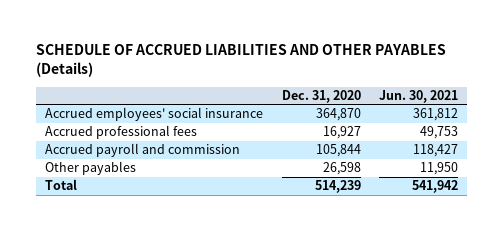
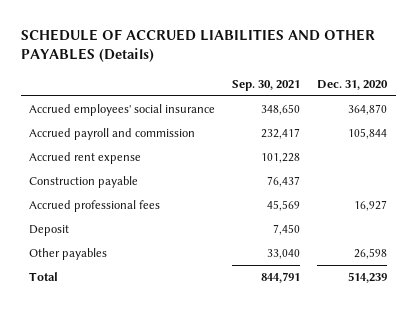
[379,89,459,103] Jun. 30, 2021 -> none
none -> [232,79,301,91] Sep. 30, 2021
none -> [29,152,142,165] Accrued rent expense
none -> [29,176,139,189] Construction payable
[45,125,198,140] Accrued professional fees -> [29,200,161,213] Accrued professional fees
none -> [29,225,70,237] Deposit

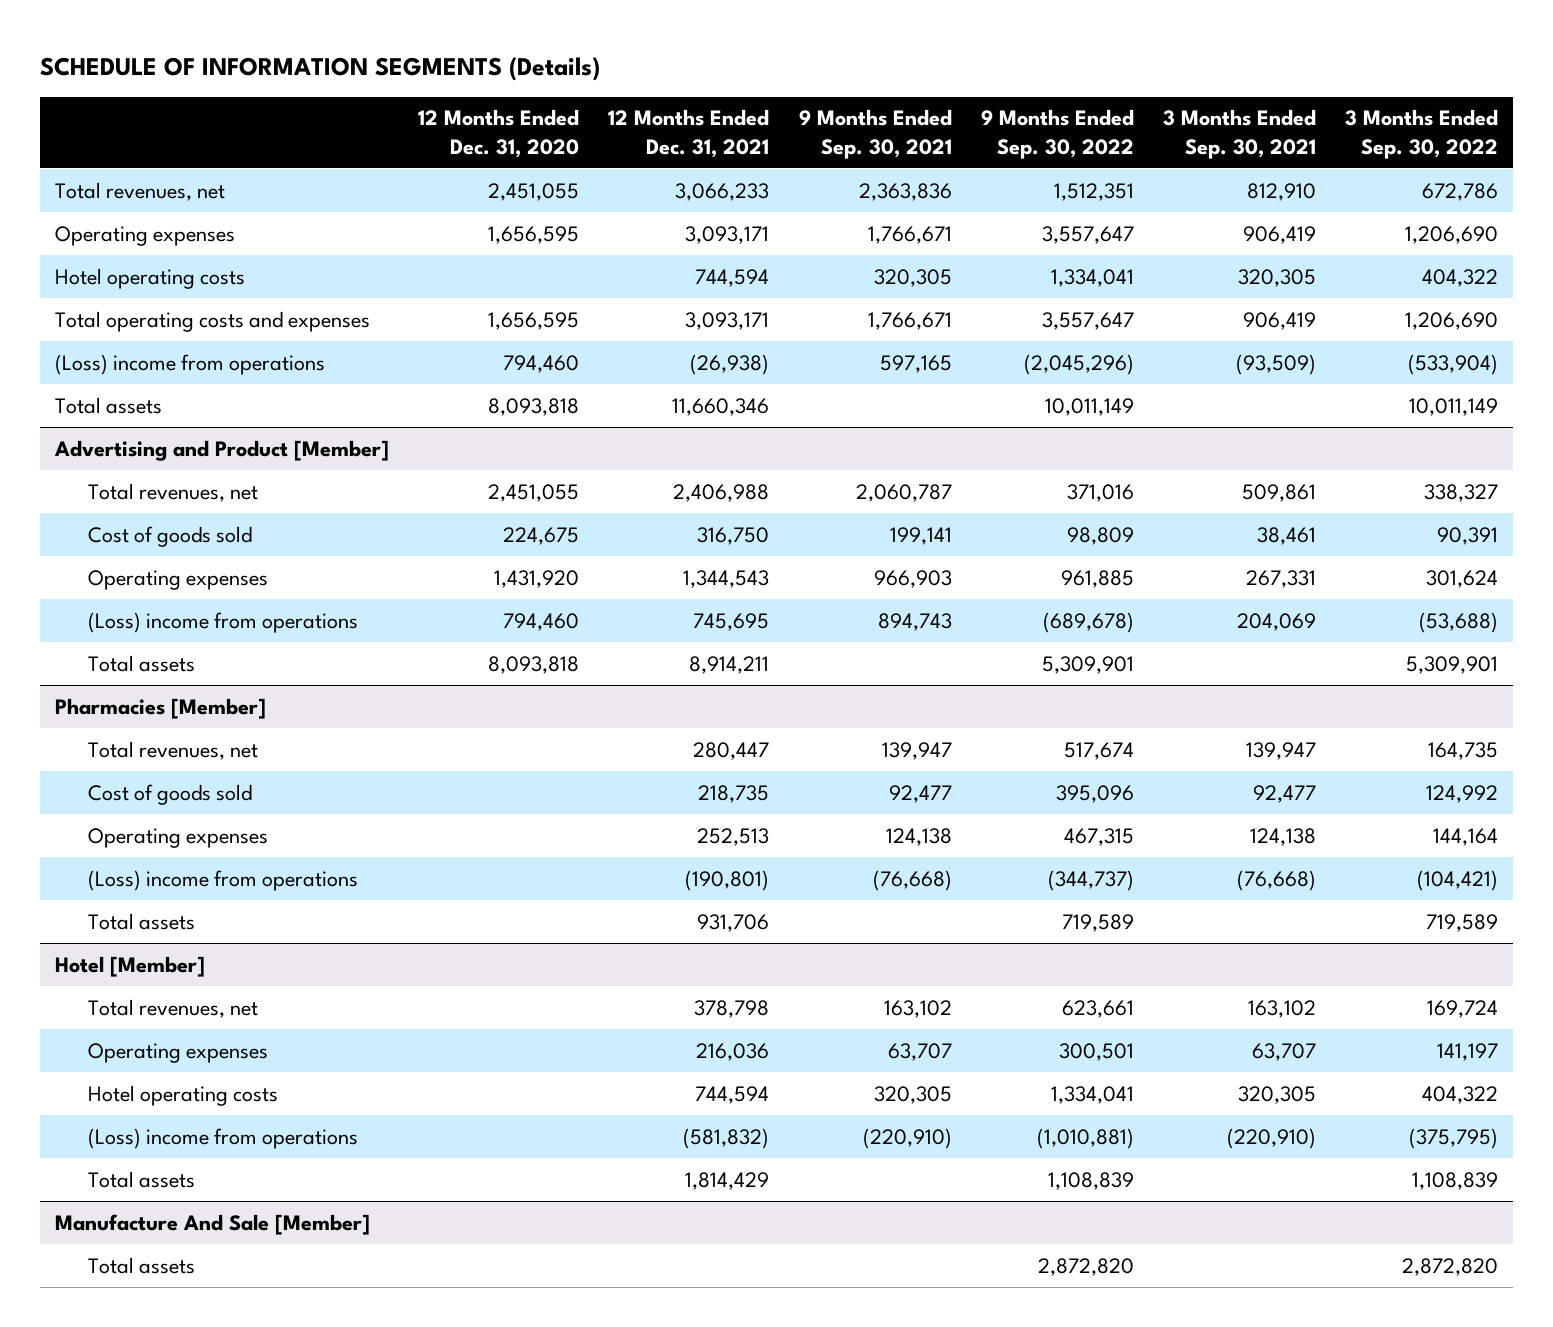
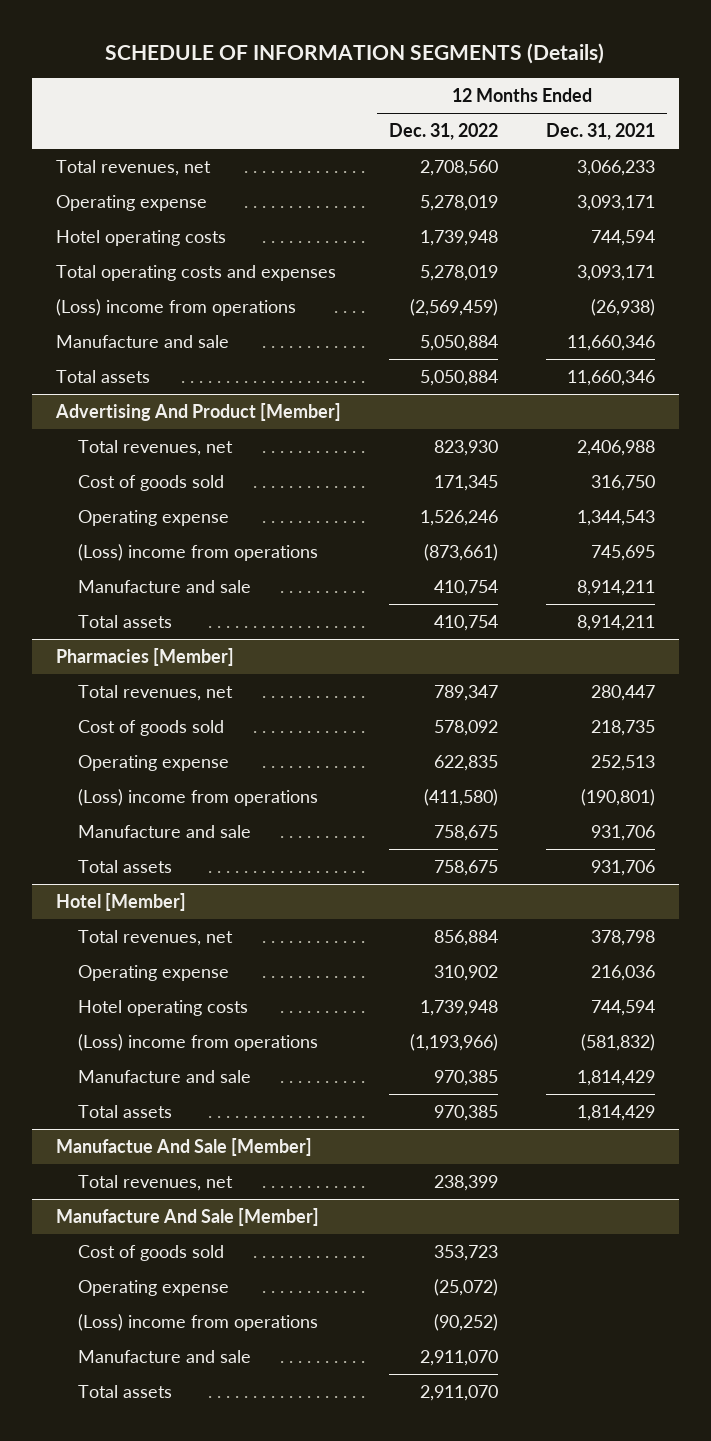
[418,109,580,158] 12 Months Ended Dec. 31, 2020 -> none
[798,109,952,159] 9 Months Ended Sep. 30, 2021 -> none
[980,109,1134,159] 9 Months Ended Sep. 30, 2022 -> none
[1162,109,1316,159] 3 Months Ended Sep. 30, 2021 -> none
[1345,109,1499,159] 3 Months Ended Sep. 30, 2022 -> none
none -> [388,123,498,141] Dec. 31, 2022
[54,225,235,246] Operating expenses -> [56,195,208,212] Operating expense
none -> [56,335,230,349] Manufacture and sale
[53,439,389,461] Advertising and Product [Member] -> [55,403,342,422] Advertising And Product [Member]
[87,569,268,590] Operating expenses -> [77,510,229,527] Operating expense
none -> [77,580,251,594] Manufacture and sale
[87,827,268,848] Operating expenses -> [77,755,229,772] Operating expense
none -> [77,825,251,839] Manufacture and sale
[87,1042,268,1063] Operating expenses -> [77,965,229,982] Operating expense
none -> [77,1070,251,1084] Manufacture and sale
none -> [56,1138,313,1157] Manufactue And Sale [Member]
none -> [77,1175,233,1192] Total revenues, net
none -> [77,1245,224,1262] Cost of goods sold
none -> [77,1280,229,1297] Operating expense
none -> [77,1314,318,1332] (Loss) income from operations
none -> [77,1350,251,1364] Manufacture and sale

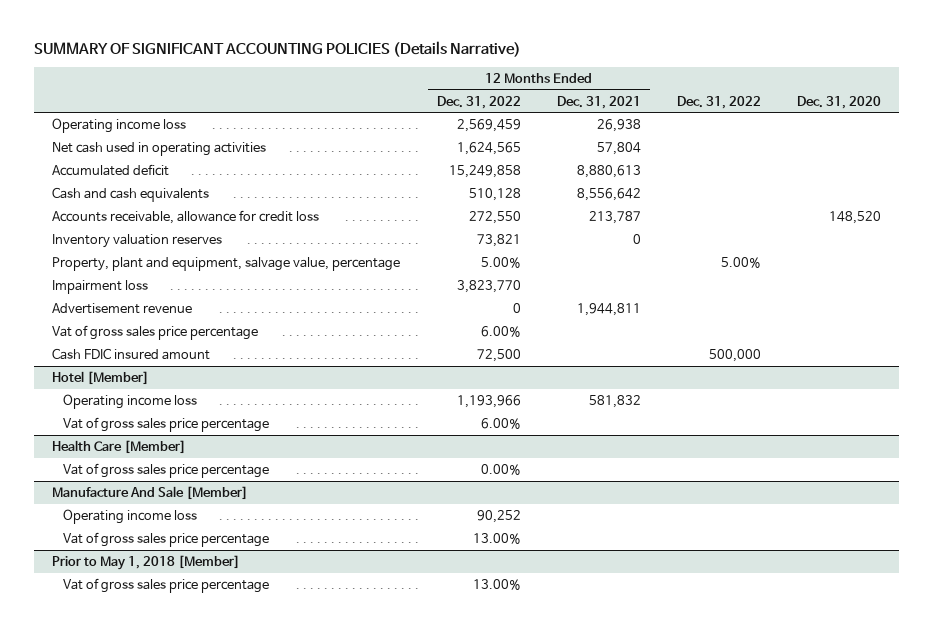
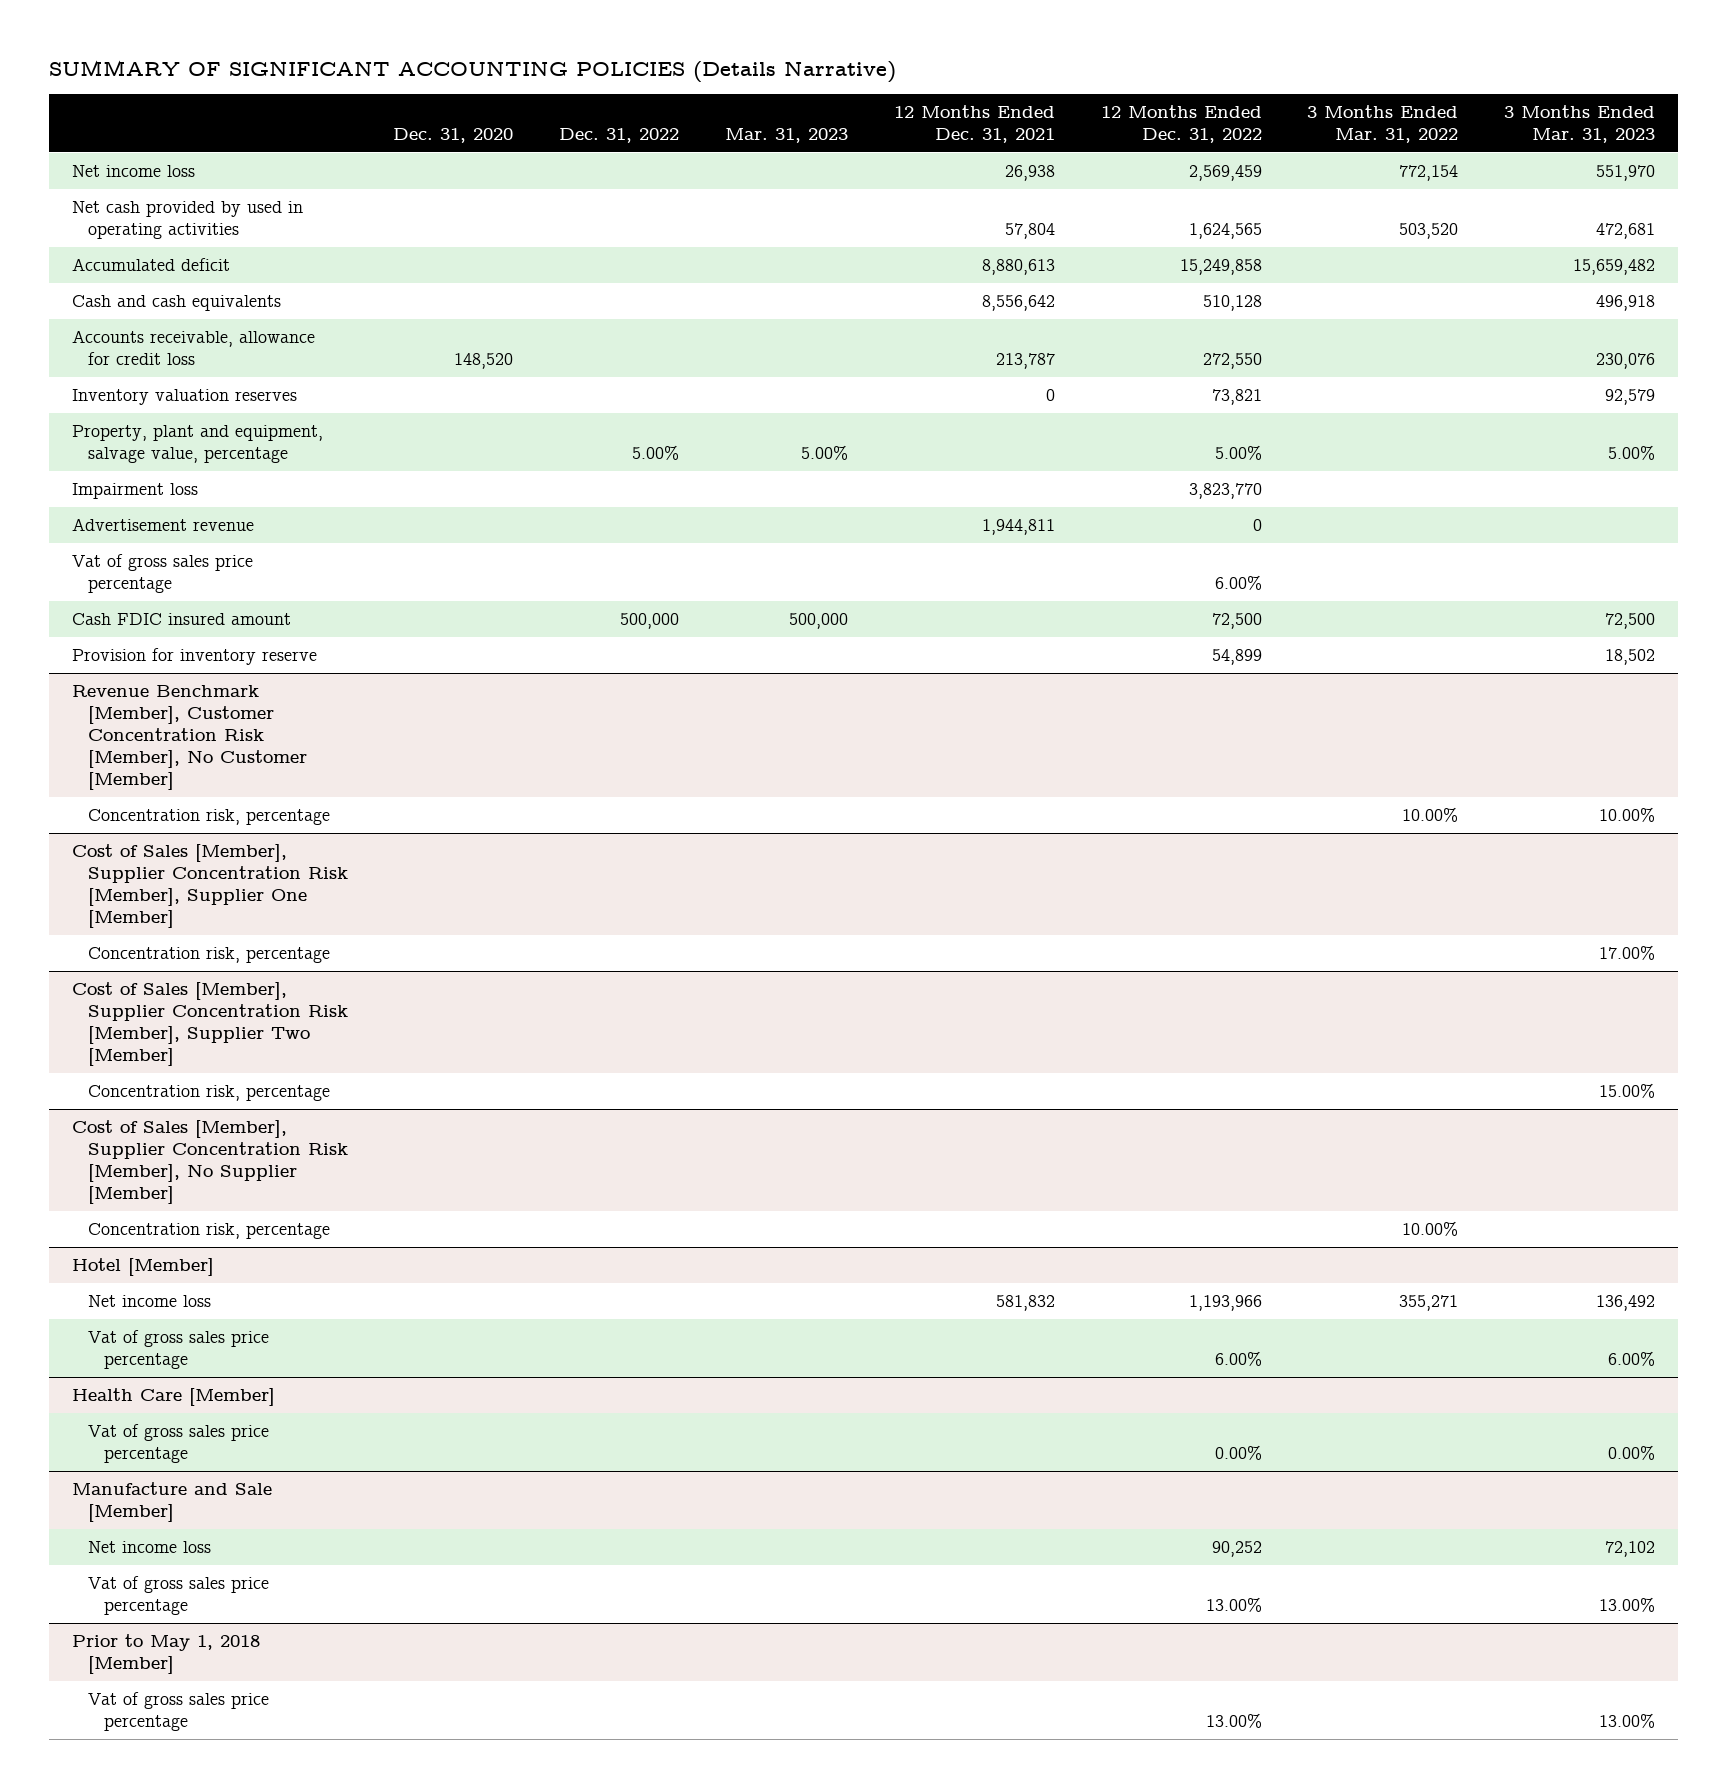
none -> [725,128,849,144] Mar. 31, 2023
none -> [1307,105,1459,144] 3 Months Ended Mar. 31, 2022
none -> [1504,105,1656,144] 3 Months Ended Mar. 31, 2023
[52,117,187,133] Operating income loss -> [71,165,195,178] Net income loss
[52,141,267,156] Net cash used in operating activities -> [71,201,303,240] Net cash provided by used in operating activities
none -> [71,648,317,666] Provision for inventory reserve
none -> [71,685,307,791] Revenue Benchmark [Member], Customer Concentration Risk [Member], No Customer [Member]
none -> [87,809,330,826] Concentration risk, percentage
none -> [71,844,348,929] Cost of Sales [Member], Supplier Concentration Risk [Member], Supplier One [Member]
none -> [87,947,330,964] Concentration risk, percentage
none -> [71,982,348,1067] Cost of Sales [Member], Supplier Concentration Risk [Member], Supplier Two [Member]
none -> [87,1085,330,1102] Concentration risk, percentage
none -> [71,1120,348,1205] Cost of Sales [Member], Supplier Concentration Risk [Member], No Supplier [Member]
none -> [87,1223,330,1240] Concentration risk, percentage
[63,393,198,409] Operating income loss -> [87,1295,211,1308] Net income loss
[52,485,249,500] Manufacture And Sale [Member] -> [71,1482,272,1523] Manufacture and Sale [Member]
[63,508,198,524] Operating income loss -> [87,1541,211,1554] Net income loss

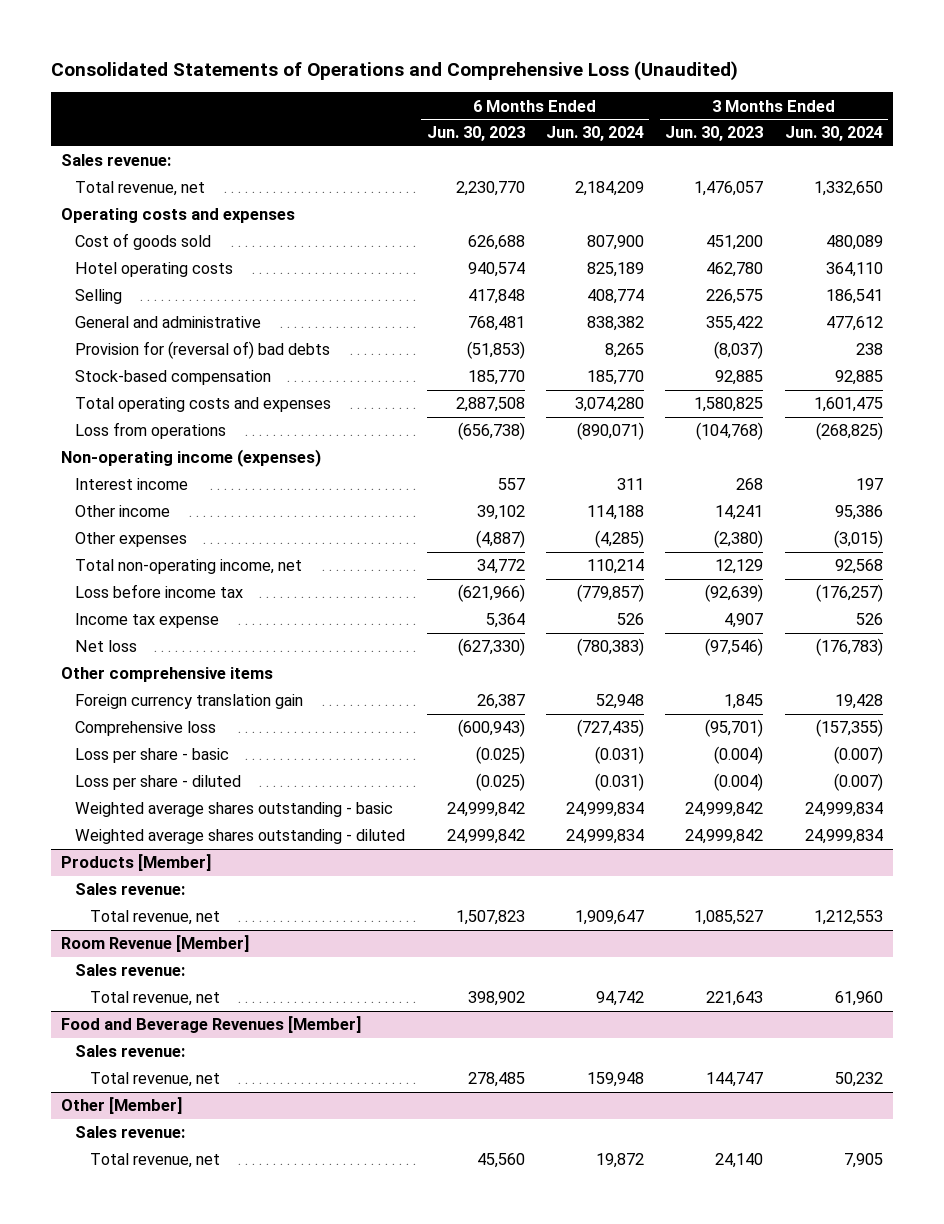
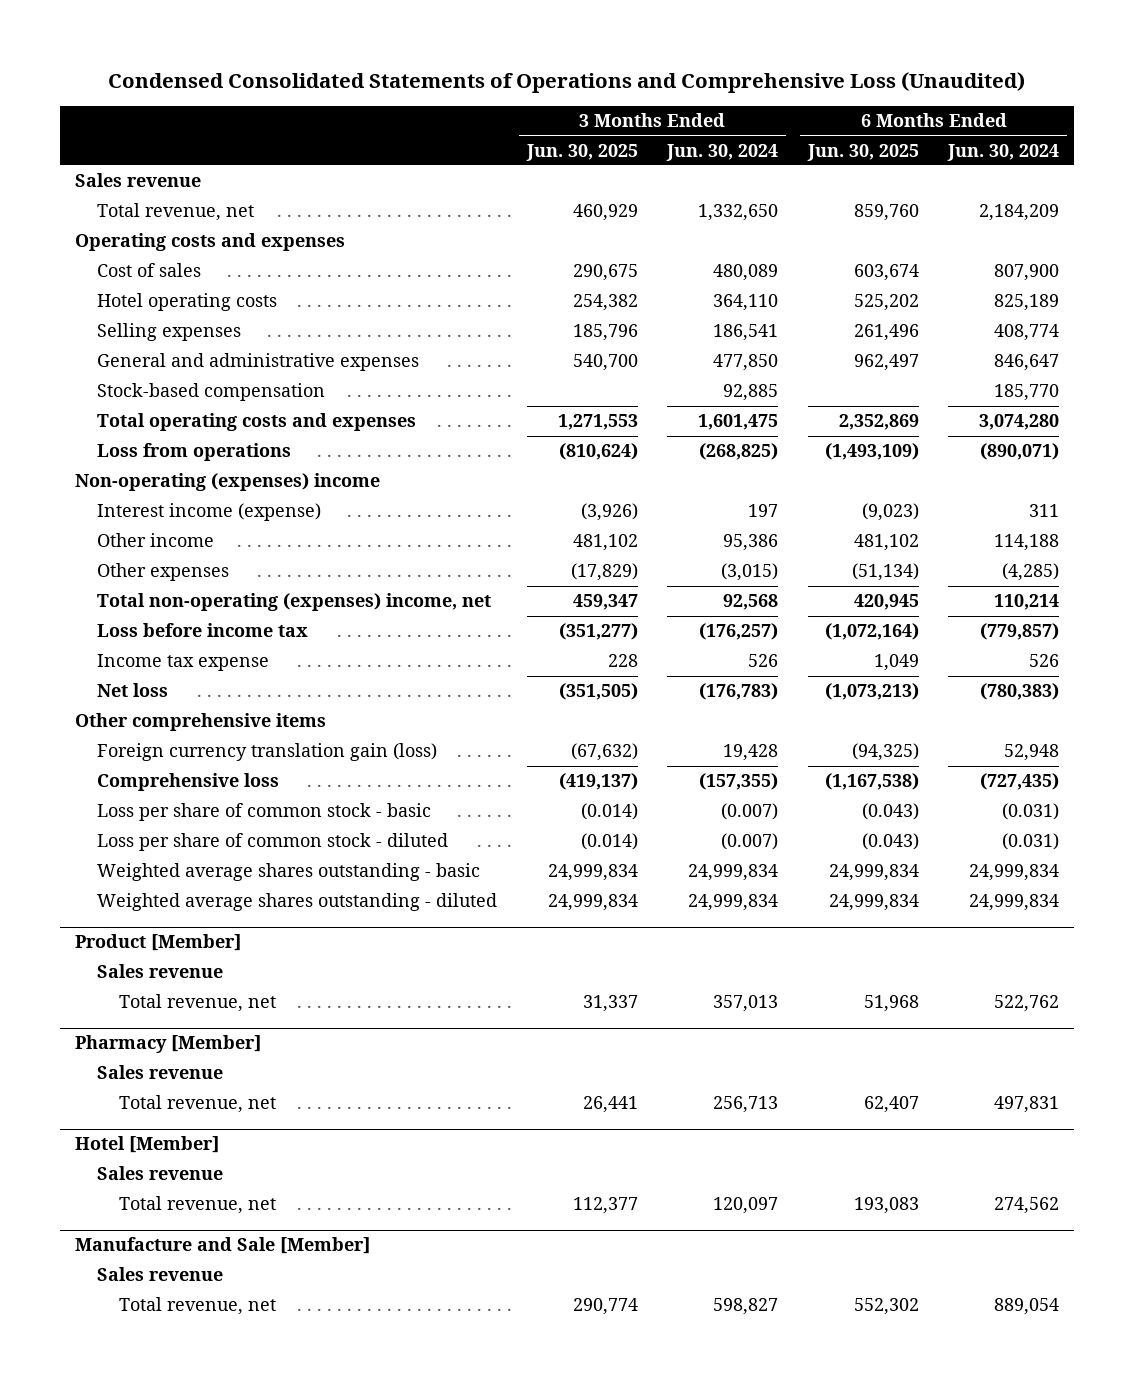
[50,61,738,82] Consolidated Statements of Operations and Comprehensive Loss (Unaudited) -> [107,71,1025,93] Condensed Consolidated Statements of Operations and Comprehensive Loss (Unaudited)
[426,126,525,142] Jun. 30, 2023 -> none
[665,126,764,142] Jun. 30, 2023 -> none
none -> [525,143,638,161] Jun. 30, 2025
none -> [806,143,919,161] Jun. 30, 2025
[61,154,172,167] Sales revenue: -> [74,173,201,188] Sales revenue
[75,233,212,251] Cost of goods sold -> [97,263,202,278] Cost of sales
[75,341,331,360] Provision for (reversal of) bad debts -> none
[75,289,123,305] Selling -> [97,323,242,342] Selling expenses
[75,316,262,329] General and administrative -> [97,353,420,372] General and administrative expenses
[587,316,645,332] 838,382 -> [994,354,1060,372] 846,647
[825,316,883,332] 477,612 -> [713,354,779,372] 477,850
[61,449,322,468] Non-operating income (expenses) -> [74,473,380,492] Non-operating (expenses) income
[75,478,189,491] Interest income -> [97,503,322,522] Interest income (expense)
[75,559,303,575] Total non-operating income, net -> [97,593,492,612] Total non-operating (expenses) income, net
[75,694,304,710] Foreign currency translation gain -> [97,743,438,762] Foreign currency translation gain (loss)
[75,748,230,764] Loss per share - basic -> [97,803,432,822] Loss per share of common stock - basic
[75,775,242,791] Loss per share - diluted -> [97,833,449,852] Loss per share of common stock - diluted
[61,935,250,953] Room Revenue [Member] -> none
[61,1016,362,1034] Food and Beverage Revenues [Member] -> none
[61,1097,183,1115] Other [Member] -> none
[61,854,212,872] Products [Member] -> [74,934,241,952] Product [Member]
[75,883,186,896] Sales revenue: -> [97,964,224,979] Sales revenue
[575,910,645,926] 1,909,647 -> [994,995,1060,1013] 522,762
[813,910,883,926] 1,212,553 -> [713,995,779,1013] 357,013
none -> [74,1035,261,1054] Pharmacy [Member]
[75,964,186,977] Sales revenue: -> [97,1065,224,1080] Sales revenue
[596,991,645,1007] 94,742 -> [994,1096,1060,1114] 497,831
[834,991,883,1007] 61,960 -> [713,1096,779,1114] 256,713
none -> [74,1136,219,1154] Hotel [Member]
[75,1045,186,1058] Sales revenue: -> [97,1166,224,1181] Sales revenue
[587,1072,645,1088] 159,948 -> [994,1197,1060,1215] 274,562
[834,1072,883,1088] 50,232 -> [713,1197,779,1215] 120,097
none -> [74,1237,370,1255] Manufacture and Sale [Member]
[75,1126,186,1139] Sales revenue: -> [97,1267,224,1282] Sales revenue
[596,1153,645,1169] 19,872 -> [994,1298,1060,1316] 889,054
[843,1153,883,1169] 7,905 -> [713,1298,779,1316] 598,827

